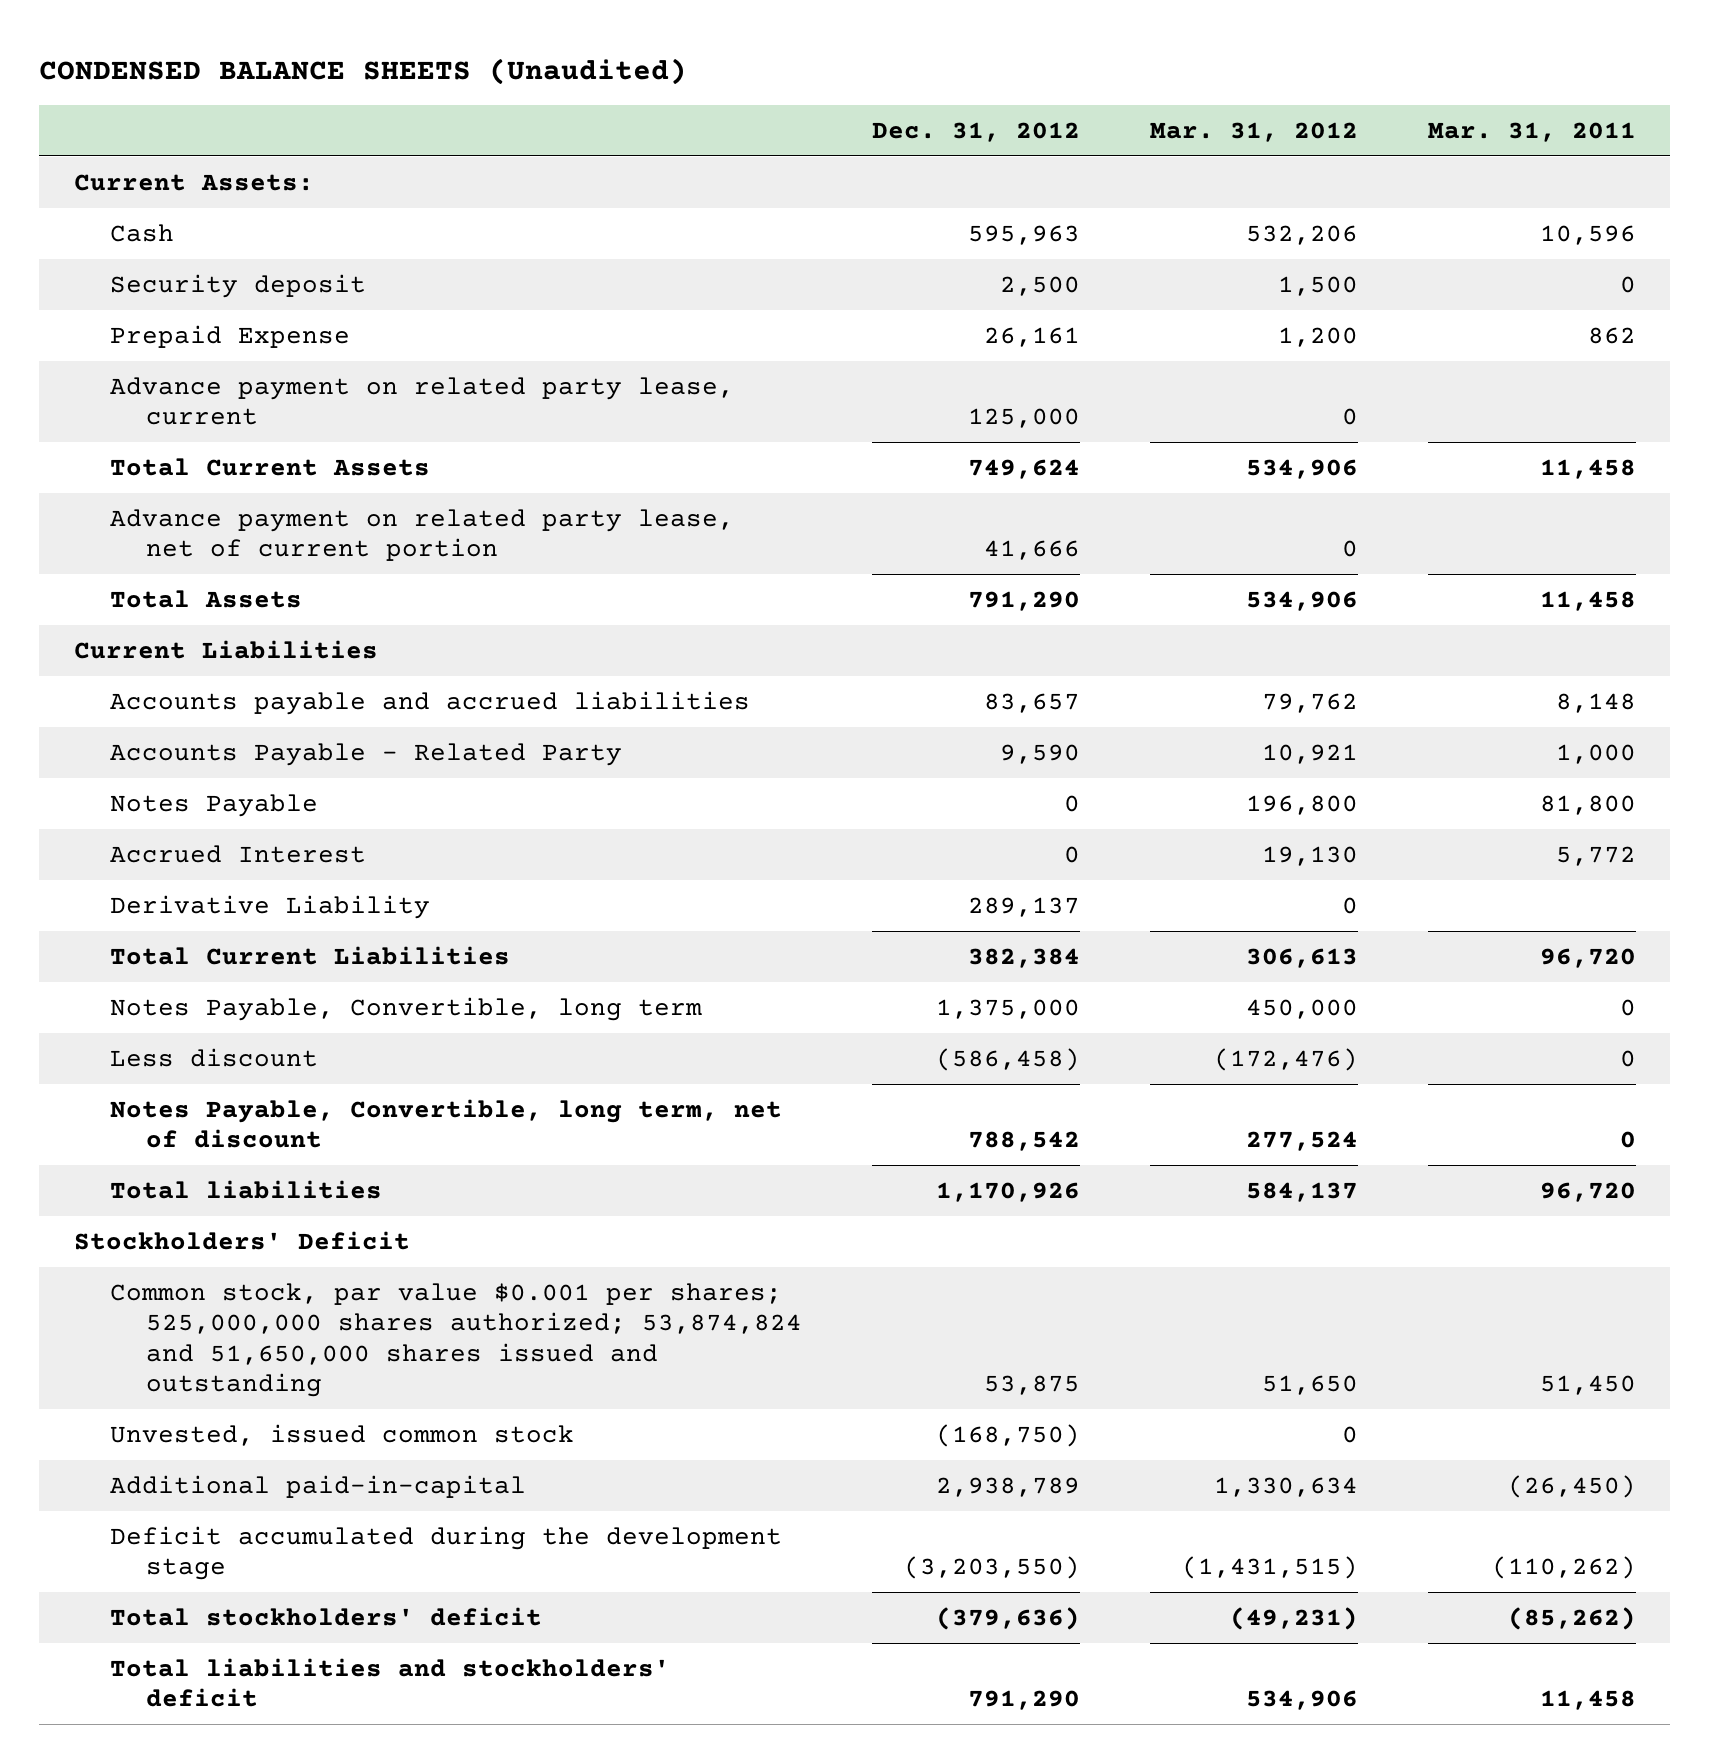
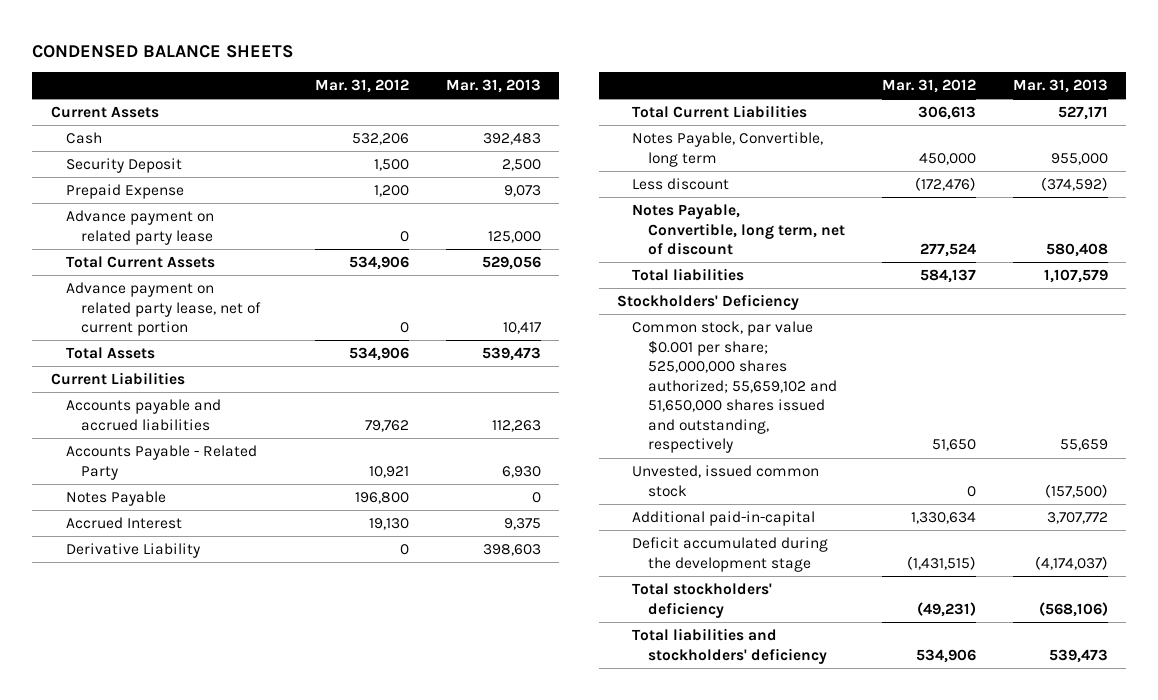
[38,57,687,85] CONDENSED BALANCE SHEETS (Unaudited) -> [32,44,294,58] CONDENSED BALANCE SHEETS
[871,121,1080,142] Dec. 31, 2012 -> none
[1427,121,1636,142] Mar. 31, 2011 -> none
none -> [446,79,542,94] Mar. 31, 2013
[73,173,314,191] Current Assets: -> [50,106,159,119] Current Assets
[109,273,366,298] Security deposit -> [65,158,182,174] Security Deposit
[109,376,734,426] Advance payment on related party lease, current -> [65,210,214,245] Advance payment on related party lease
[73,1230,410,1250] Stockholders' Deficit -> [617,294,800,311] Stockholders' Deficiency
[109,1282,802,1398] Common stock, par value $0.001 per shares; 525,000,000 shares authorized; 53,874,824 and 51,650,000 shares issued and outstanding -> [632,321,837,454] Common stock, par value $0.001 per share; 525,000,000 shares authorized; 55,659,102 and 51,650,000 shares issued and outstanding, respectively
[109,1606,542,1626] Total stockholders' deficit -> [632,583,773,618] Total stockholders' deficiency
[109,1657,670,1708] Total liabilities and stockholders' deficit -> [632,628,827,664] Total liabilities and stockholders' deficiency

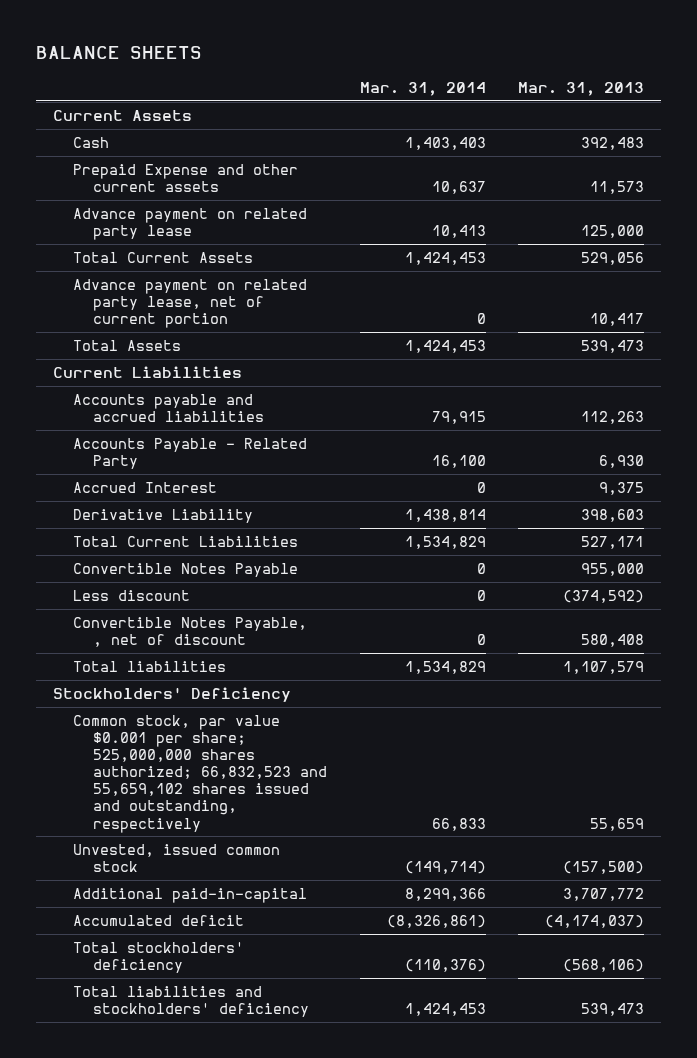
[32,44,294,58] CONDENSED BALANCE SHEETS -> [36,46,203,60] BALANCE SHEETS
[315,79,410,94] Mar. 31, 2012 -> none
none -> [359,81,486,96] Mar. 31, 2014
[65,158,182,174] Security Deposit -> none
[65,184,184,200] Prepaid Expense -> [72,164,298,193] Prepaid Expense and other current assets
[504,185,542,198] 9,073 -> [590,181,645,195] 11,573
[65,491,166,507] Notes Payable -> none
[632,132,824,167] Notes Payable, Convertible, long term -> [72,563,298,578] Convertible Notes Payable
[632,204,845,256] Notes Payable, Convertible, long term, net of discount -> [72,617,307,648] Convertible Notes Payable, , net of discount
[632,321,837,454] Common stock, par value $0.001 per share; 525,000,000 shares authorized; 55,659,102 and 51,650,000 shares issued and outstanding, respectively -> [72,715,328,833] Common stock, par value $0.001 per share; 525,000,000 shares authorized; 66,832,523 and 55,659,102 shares issued and outstanding, respectively
[632,537,829,572] Deficit accumulated during the development stage -> [72,915,244,927] Accumulated deficit

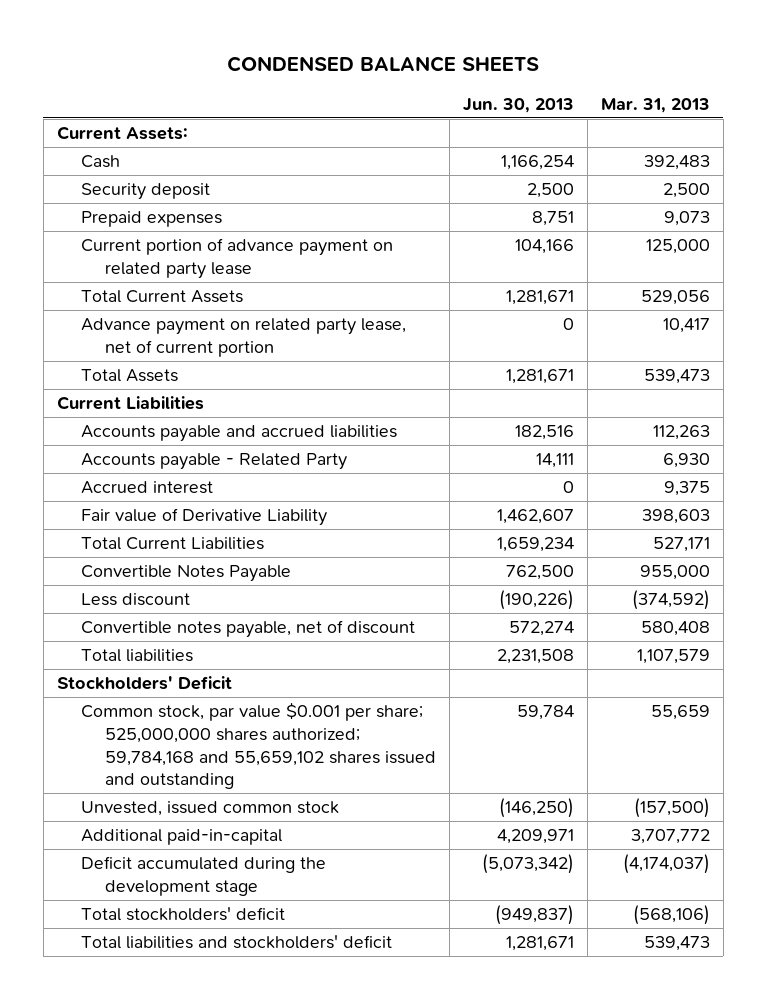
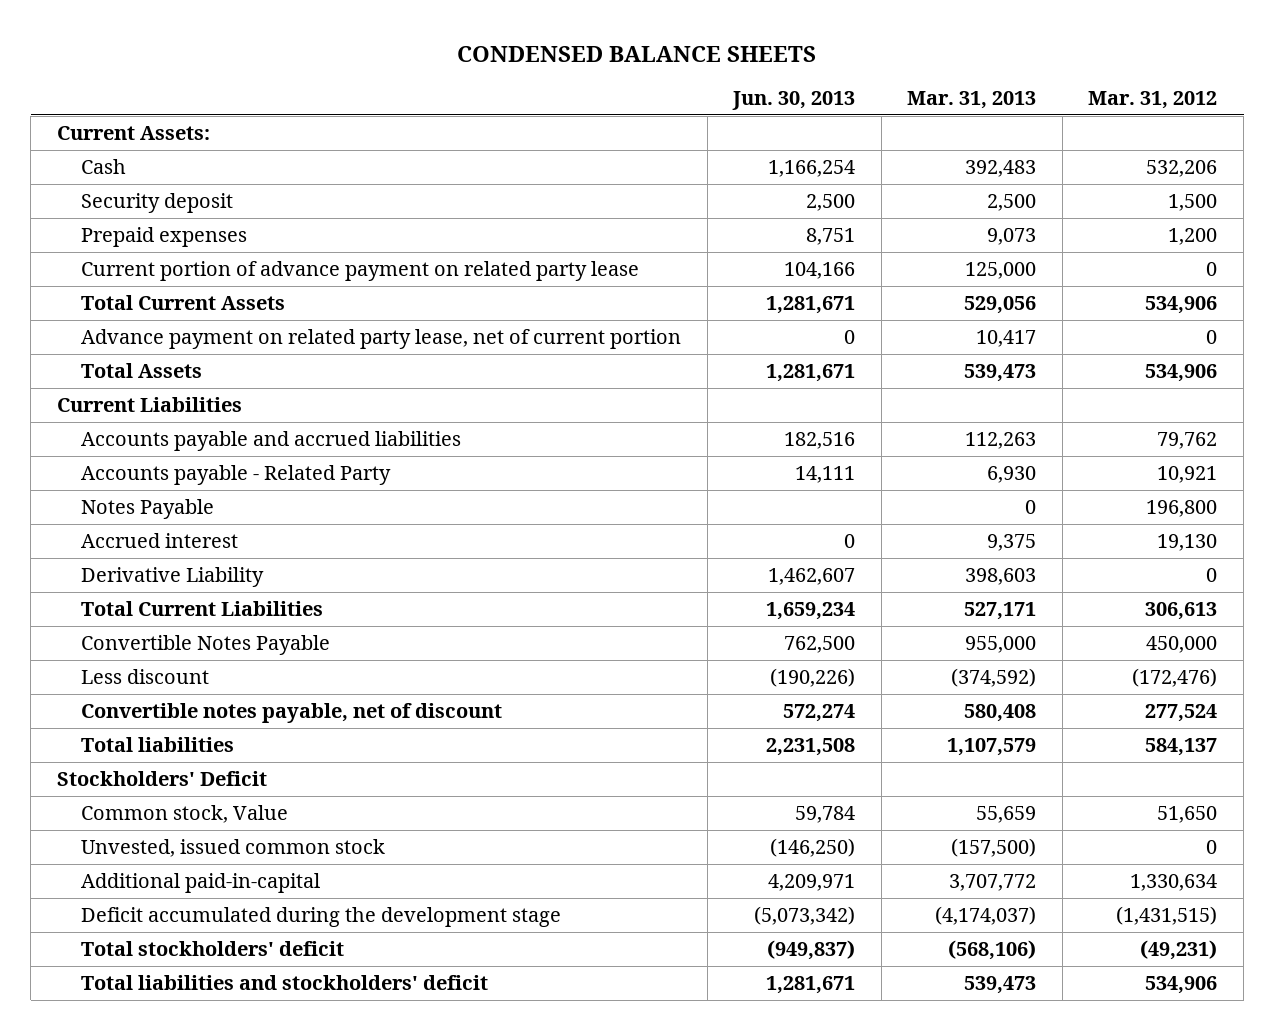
none -> [1088,91,1218,110] Mar. 31, 2012
none -> [81,498,215,519] Notes Payable
[80,508,327,527] Fair value of Derivative Liability -> [81,566,265,587] Derivative Liability
[80,702,436,790] Common stock, par value $0.001 per share; 525,000,000 shares authorized; 59,784,168 and 55,659,102 shares issued and outstanding -> [81,804,289,823] Common stock, Value

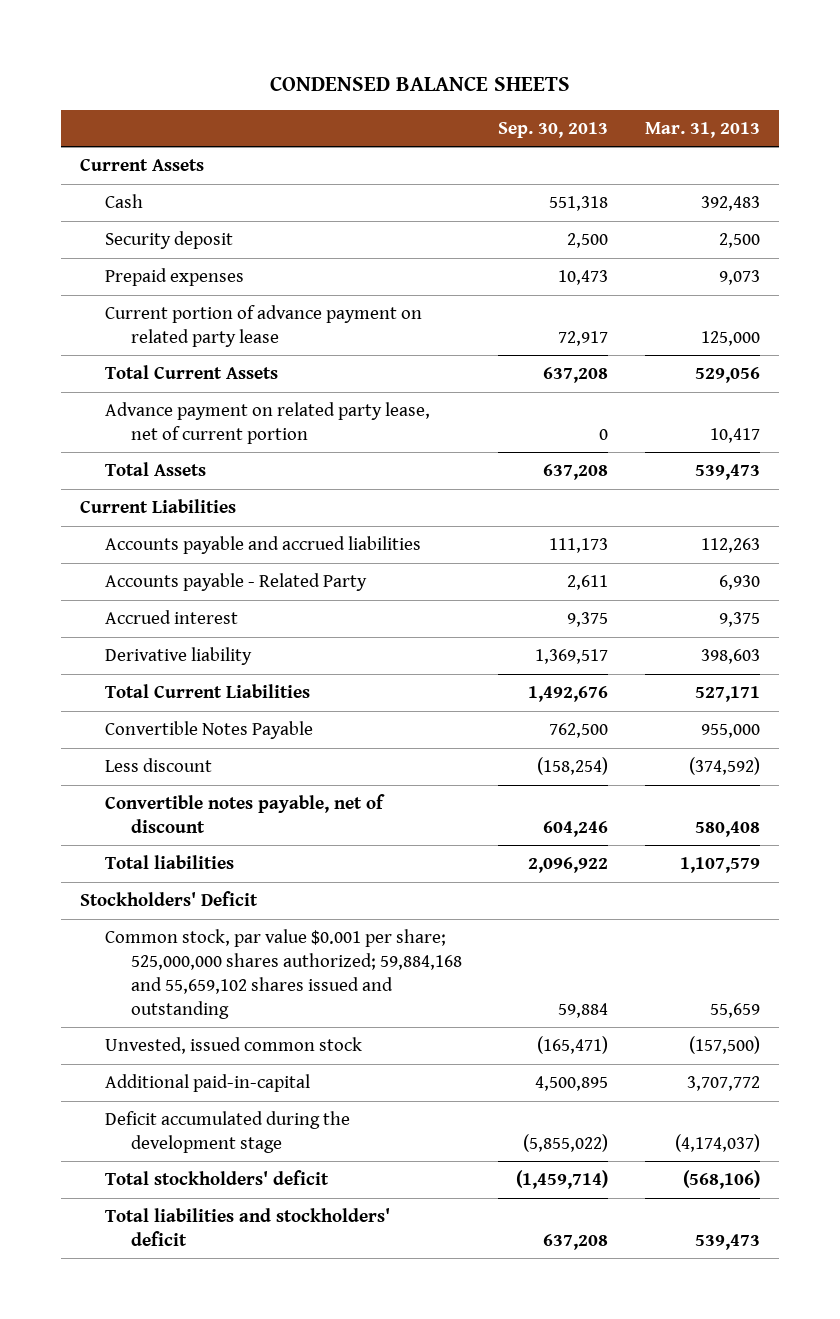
[732,91,856,111] Jun. 30, 2013 -> none
[1088,91,1218,110] Mar. 31, 2012 -> none
none -> [498,121,609,138] Sep. 30, 2013
[56,125,210,140] Current Assets: -> [79,158,204,172] Current Assets
[81,498,215,519] Notes Payable -> none
[81,566,265,587] Derivative Liability -> [105,647,253,666] Derivative liability
[81,804,289,823] Common stock, Value -> [105,929,462,1019] Common stock, par value $0.001 per share; 525,000,000 shares authorized; 59,884,168 and 55,659,102 shares issued and outstanding

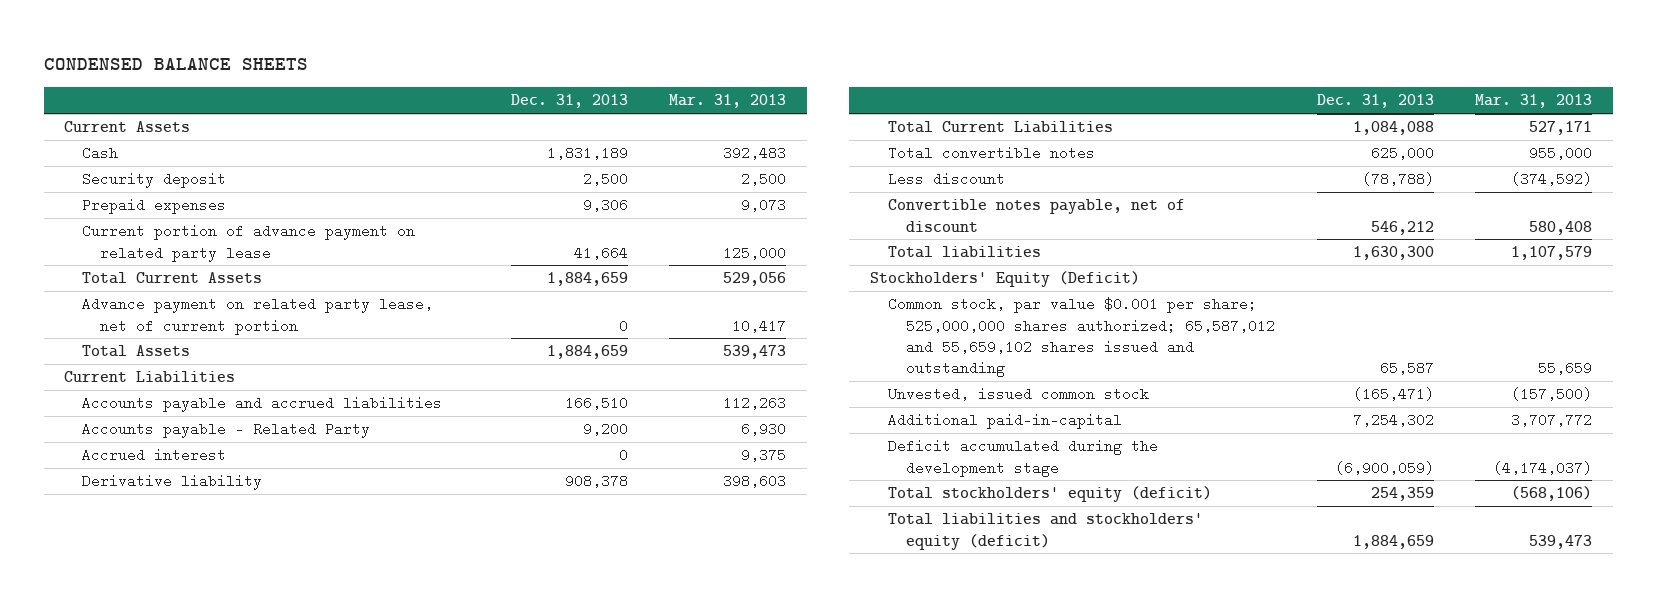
[498,121,609,138] Sep. 30, 2013 -> none
none -> [510,94,628,109] Dec. 31, 2013
[105,721,314,740] Convertible Notes Payable -> [888,146,1096,161] Total convertible notes
[79,891,258,907] Stockholders' Deficit -> [870,271,1141,288] Stockholders' Equity (Deficit)
[105,929,462,1019] Common stock, par value $0.001 per share; 525,000,000 shares authorized; 59,884,168 and 55,659,102 shares issued and outstanding -> [888,297,1276,378] Common stock, par value $0.001 per share; 525,000,000 shares authorized; 65,587,012 and 55,659,102 shares issued and outstanding
[105,1170,330,1186] Total stockholders' deficit -> [888,486,1213,503] Total stockholders' equity (deficit)
[105,1208,391,1246] Total liabilities and stockholders' deficit -> [888,513,1204,550] Total liabilities and stockholders' equity (deficit)

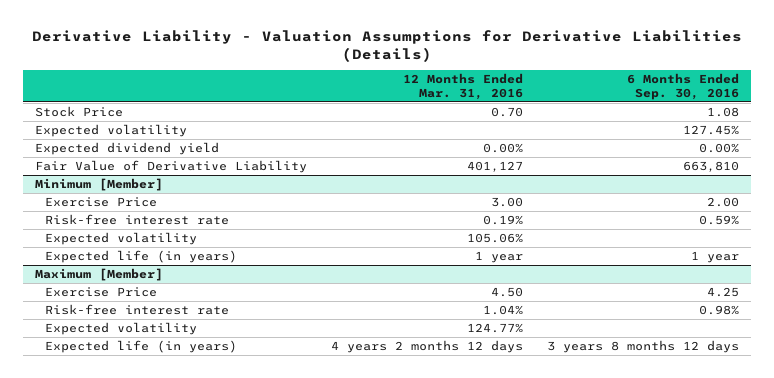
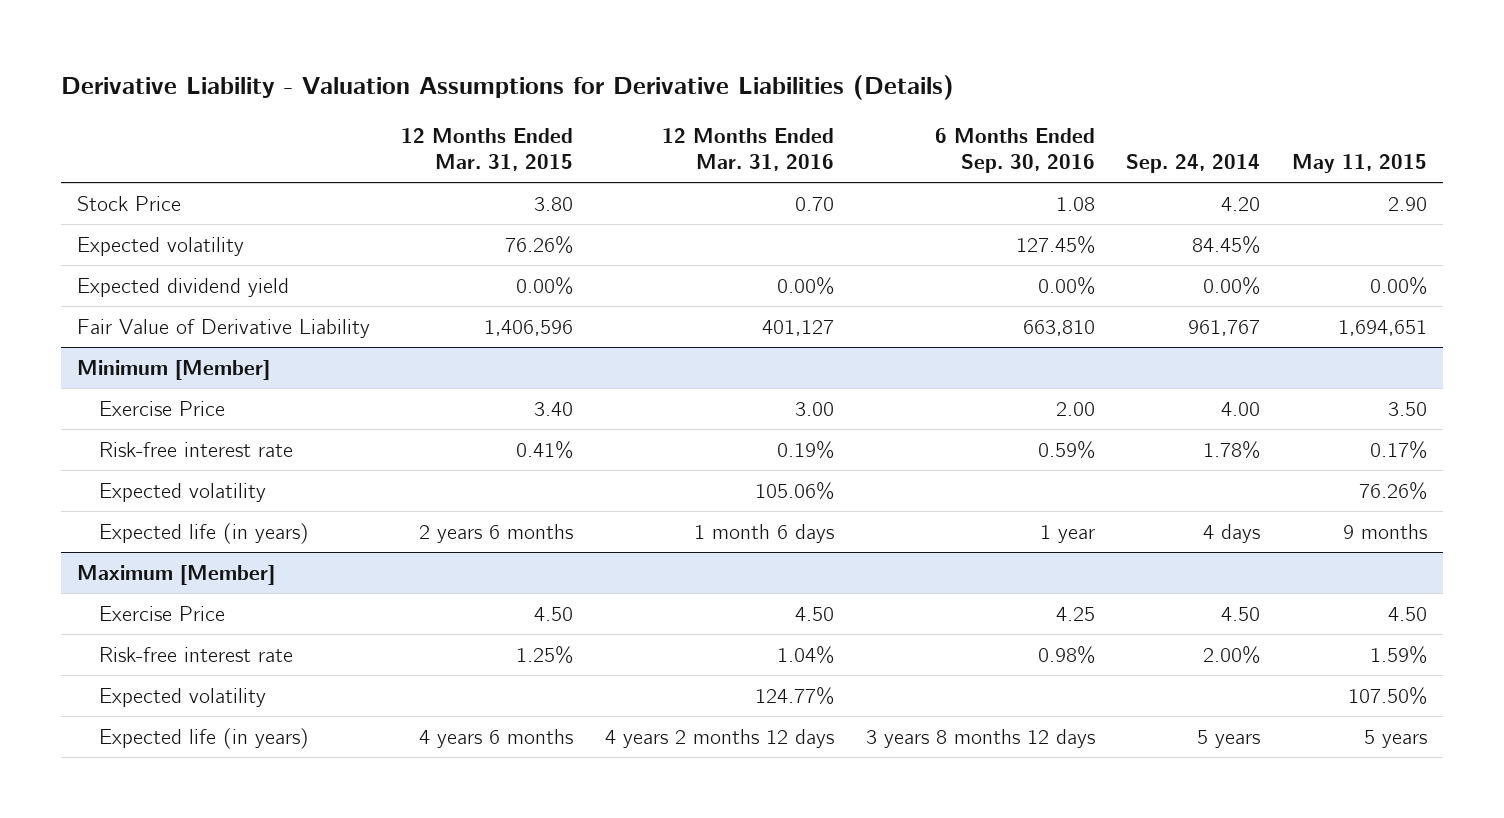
none -> [401,128,574,172] 12 Months Ended Mar. 31, 2015
none -> [1126,154,1261,174] Sep. 24, 2014
none -> [1291,154,1427,174] May 11, 2015
[474,250,523,263] 1 year -> [694,524,835,544] 1 month 6 days

